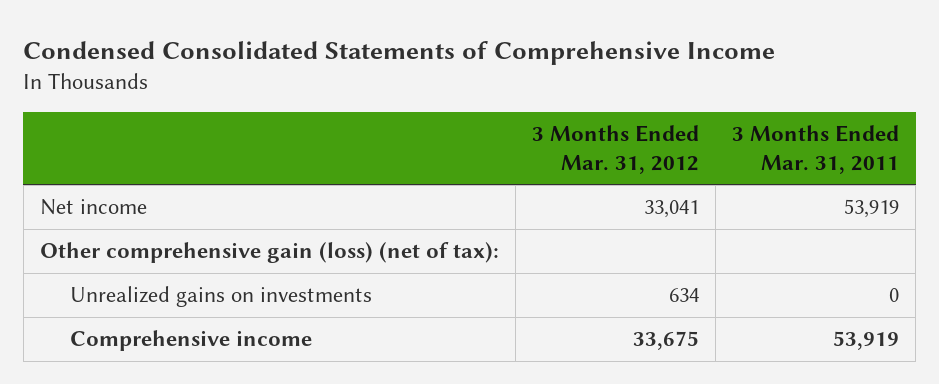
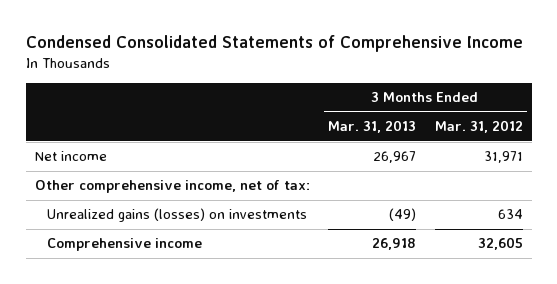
[732,125,900,174] 3 Months Ended Mar. 31, 2011 -> none
none -> [328,120,417,134] Mar. 31, 2013
[644,200,700,219] 33,041 -> [483,151,523,164] 31,971
[39,242,499,264] Other comprehensive gain (loss) (net of tax): -> [34,180,310,194] Other comprehensive income, net of tax:
[70,286,373,308] Unrealized gains on investments -> [46,208,307,223] Unrealized gains (losses) on investments
[633,331,700,351] 33,675 -> [477,237,523,251] 32,605

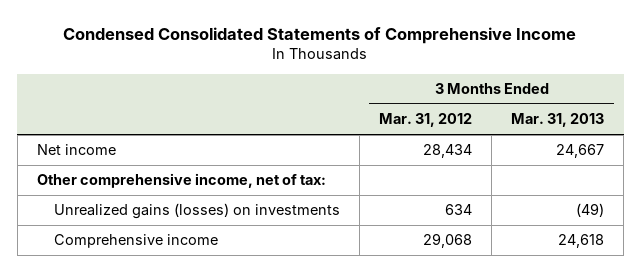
[373,151,417,164] 26,967 -> [556,144,605,159] 24,667
[483,151,523,164] 31,971 -> [423,144,473,159] 28,434
[372,238,417,251] 26,918 -> [558,234,605,249] 24,618
[477,237,523,251] 32,605 -> [423,233,473,249] 29,068

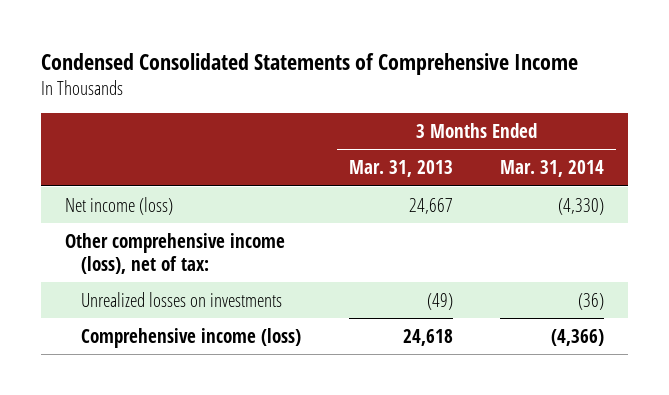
[379,113,473,128] Mar. 31, 2012 -> none
none -> [500,159,605,177] Mar. 31, 2014
[36,144,116,156] Net income -> [64,196,173,215] Net income (loss)
[36,173,326,189] Other comprehensive income, net of tax: -> [64,232,285,274] Other comprehensive income (loss), net of tax:
[54,203,341,220] Unrealized gains (losses) on investments -> [81,291,283,307] Unrealized losses on investments
[54,234,219,249] Comprehensive income -> [81,327,302,348] Comprehensive income (loss)

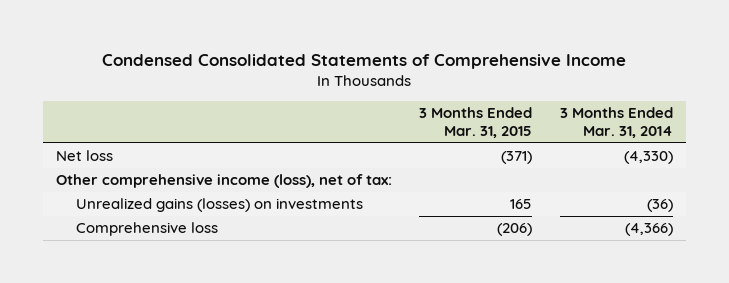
[348,159,453,177] Mar. 31, 2013 -> none
none -> [419,106,533,139] 3 Months Ended Mar. 31, 2015
[64,196,173,215] Net income (loss) -> [56,150,114,162] Net loss
[81,291,283,307] Unrealized losses on investments -> [76,198,364,213] Unrealized gains (losses) on investments
[81,327,302,348] Comprehensive income (loss) -> [76,222,219,237] Comprehensive loss

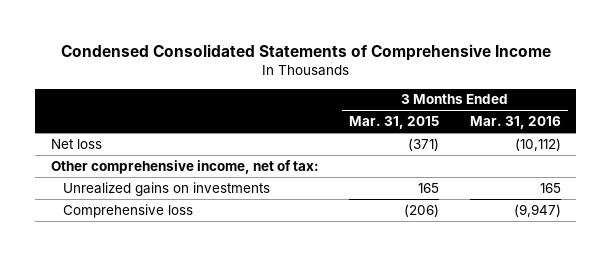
[559,106,673,139] 3 Months Ended Mar. 31, 2014 -> none
none -> [469,116,561,130] Mar. 31, 2016
[56,174,393,189] Other comprehensive income (loss), net of tax: -> [50,159,319,174] Other comprehensive income, net of tax:
[76,198,364,213] Unrealized gains (losses) on investments -> [62,181,270,196] Unrealized gains on investments

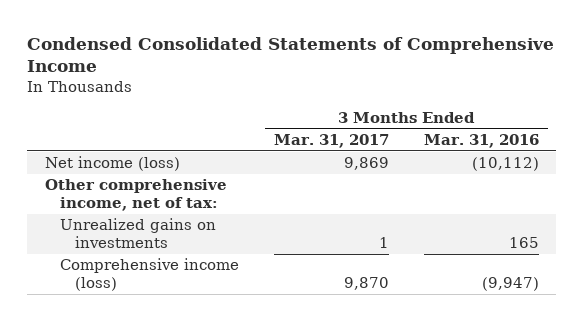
[349,116,440,130] Mar. 31, 2015 -> none
none -> [274,133,390,148] Mar. 31, 2017
[50,138,102,149] Net loss -> [44,156,180,172] Net income (loss)
[62,203,193,218] Comprehensive loss -> [60,258,240,291] Comprehensive income (loss)

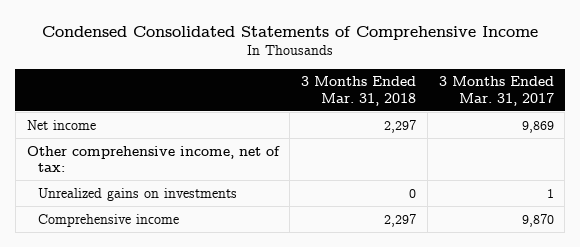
[423,133,539,148] Mar. 31, 2016 -> none
none -> [301,76,417,106] 3 Months Ended Mar. 31, 2018
[44,156,180,172] Net income (loss) -> [26,119,96,130] Net income
[60,258,240,291] Comprehensive income (loss) -> [37,213,179,227] Comprehensive income

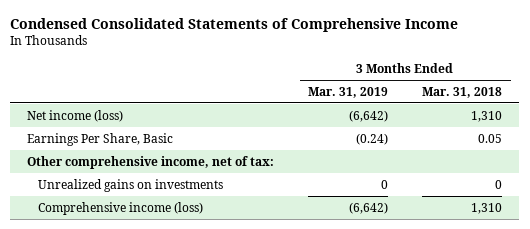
[438,76,554,106] 3 Months Ended Mar. 31, 2017 -> none
none -> [308,86,389,98] Mar. 31, 2019
[26,119,96,130] Net income -> [27,109,124,122] Net income (loss)
[384,119,417,133] 2,297 -> [471,110,503,122] 1,310
none -> [27,132,174,146] Earnings Per Share, Basic
[37,213,179,227] Comprehensive income -> [38,201,204,215] Comprehensive income (loss)
[384,213,417,227] 2,297 -> [471,202,503,214] 1,310

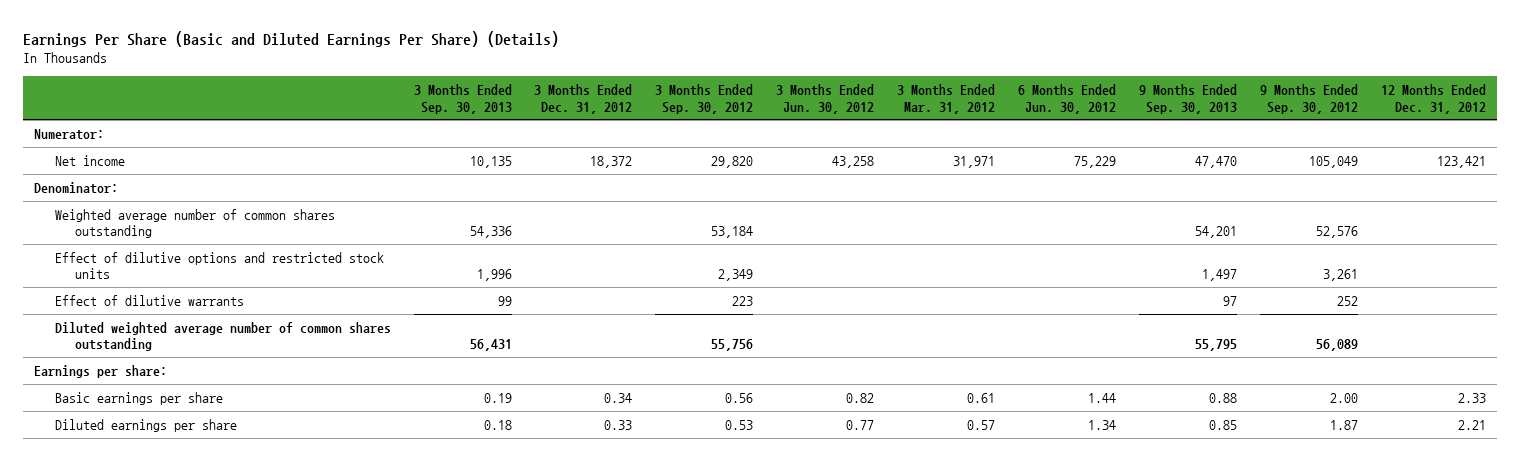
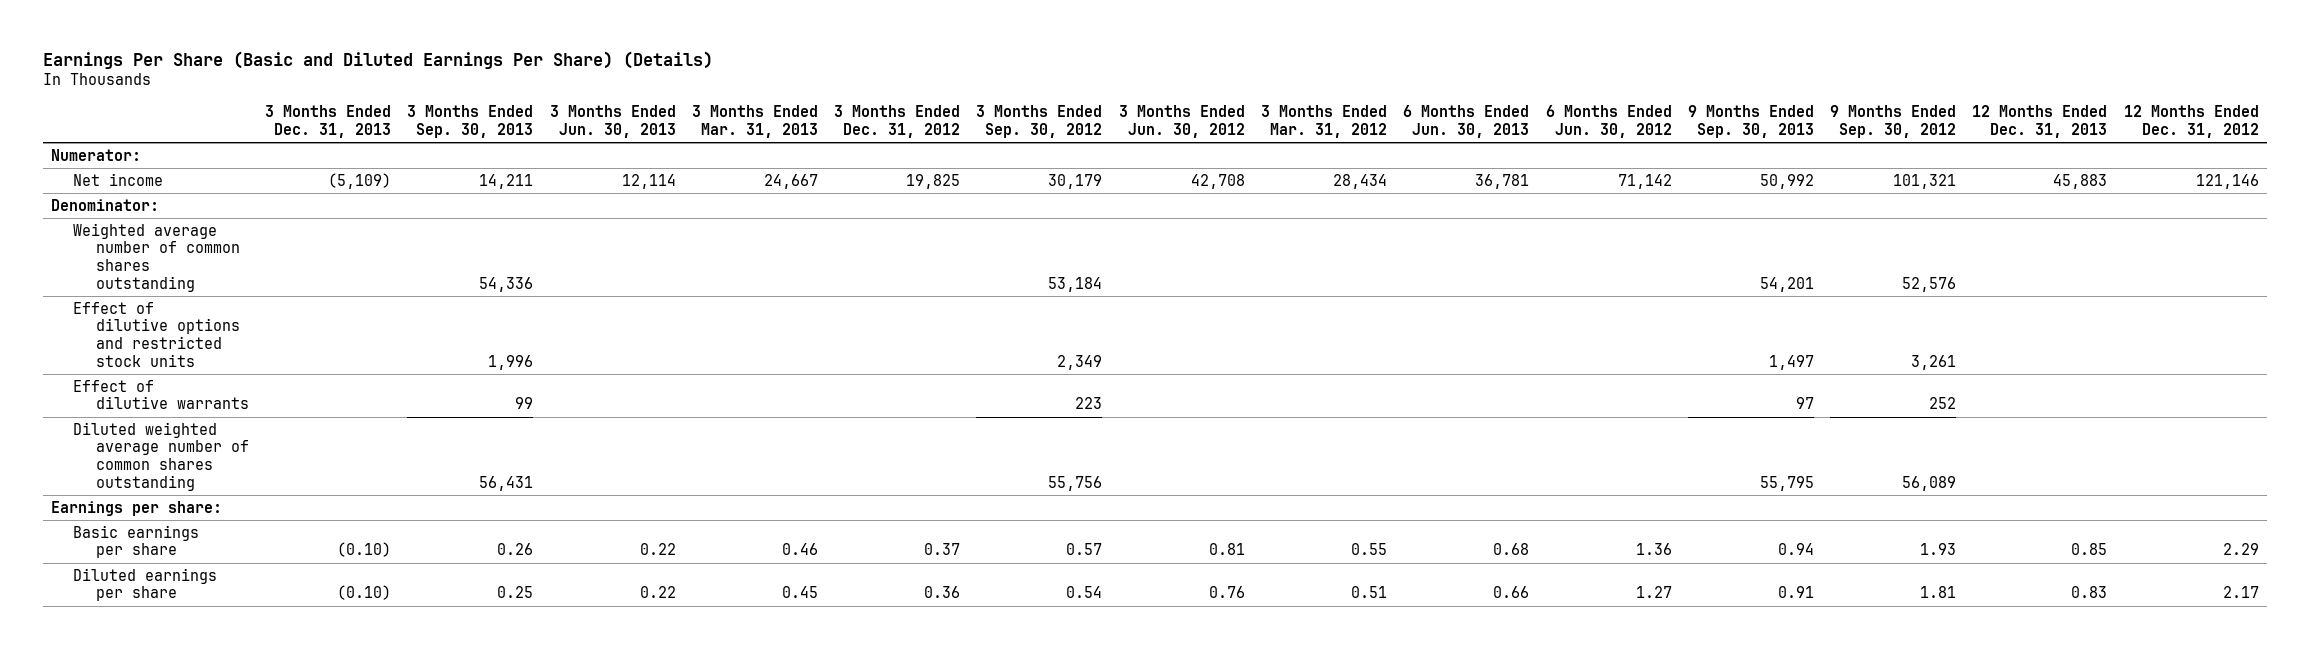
none -> [264,105,391,138] 3 Months Ended Dec. 31, 2013
none -> [549,105,676,138] 3 Months Ended Jun. 30, 2013
none -> [691,105,818,138] 3 Months Ended Mar. 31, 2013
none -> [1403,105,1530,138] 6 Months Ended Jun. 30, 2013
none -> [1972,105,2108,138] 12 Months Ended Dec. 31, 2013
[469,155,512,168] 10,135 -> [479,173,534,189] 14,211
[590,155,633,168] 18,372 -> [906,173,961,189] 19,825
[711,155,754,168] 29,820 -> [1048,173,1103,189] 30,179
[832,155,875,168] 43,258 -> [1190,173,1245,189] 42,708
[953,155,996,168] 31,971 -> [1332,173,1387,189] 28,434
[1074,155,1117,168] 75,229 -> [1617,173,1672,189] 71,142
[1194,155,1237,168] 47,470 -> [1759,173,1814,189] 50,992
[1308,155,1358,168] 105,049 -> [1893,173,1957,189] 101,321
[1436,155,1486,168] 123,421 -> [2195,173,2259,189] 121,146
[483,392,512,403] 0.19 -> [497,543,534,556] 0.26
[604,392,633,403] 0.34 -> [924,543,961,556] 0.37
[725,392,754,403] 0.56 -> [1066,543,1103,556] 0.57
[846,392,875,403] 0.82 -> [1208,543,1245,556] 0.81
[967,392,996,403] 0.61 -> [1350,543,1387,556] 0.55
[1088,392,1117,403] 1.44 -> [1635,543,1672,556] 1.36
[1208,392,1237,403] 0.88 -> [1777,543,1814,556] 0.94
[1329,392,1358,403] 2.00 -> [1920,543,1957,556] 1.93
[1457,392,1486,403] 2.33 -> [2222,543,2259,556] 2.29
[483,419,512,430] 0.18 -> [497,586,534,599] 0.25
[604,419,633,430] 0.33 -> [924,586,961,599] 0.36
[725,419,754,430] 0.53 -> [1066,586,1103,599] 0.54
[846,419,875,430] 0.77 -> [1208,586,1245,599] 0.76
[967,419,996,430] 0.57 -> [1350,586,1387,599] 0.51
[1088,419,1117,430] 1.34 -> [1635,586,1672,599] 1.27
[1208,419,1237,430] 0.85 -> [1777,586,1814,599] 0.91
[1329,419,1358,430] 1.87 -> [1920,586,1957,599] 1.81
[1457,419,1486,430] 2.21 -> [2222,586,2259,599] 2.17

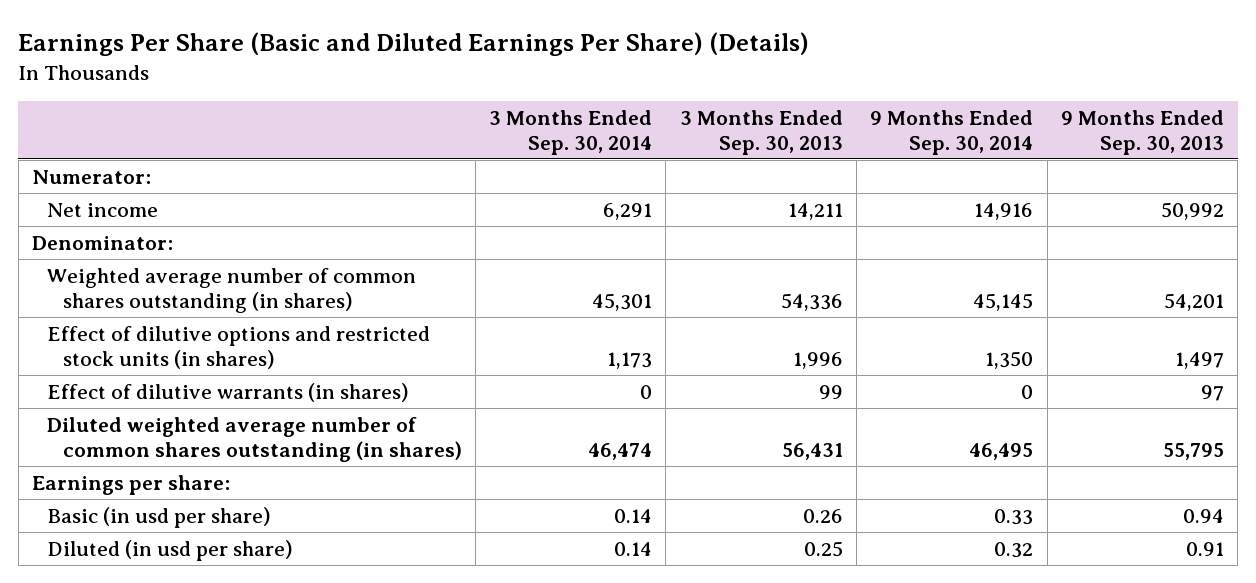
[264,105,391,138] 3 Months Ended Dec. 31, 2013 -> none
[549,105,676,138] 3 Months Ended Jun. 30, 2013 -> none
[691,105,818,138] 3 Months Ended Mar. 31, 2013 -> none
[834,105,961,138] 3 Months Ended Dec. 31, 2012 -> none
[976,105,1103,138] 3 Months Ended Sep. 30, 2012 -> none
[1118,105,1245,138] 3 Months Ended Jun. 30, 2012 -> none
[1260,105,1387,138] 3 Months Ended Mar. 31, 2012 -> none
[1403,105,1530,138] 6 Months Ended Jun. 30, 2013 -> none
[1545,105,1672,138] 6 Months Ended Jun. 30, 2012 -> none
[1830,105,1957,138] 9 Months Ended Sep. 30, 2012 -> none
[1972,105,2108,138] 12 Months Ended Dec. 31, 2013 -> none
[2123,105,2259,138] 12 Months Ended Dec. 31, 2012 -> none
none -> [489,109,653,155] 3 Months Ended Sep. 30, 2014
none -> [870,109,1034,155] 9 Months Ended Sep. 30, 2014
[73,222,240,292] Weighted average number of common shares outstanding -> [47,267,417,313] Weighted average number of common shares outstanding (in shares)
[73,301,240,367] Effect of dilutive options and restricted stock units -> [47,325,431,369] Effect of dilutive options and restricted stock units (in shares)
[73,379,249,410] Effect of dilutive warrants -> [47,382,410,402] Effect of dilutive warrants (in shares)
[73,421,249,491] Diluted weighted average number of common shares outstanding -> [47,416,462,462] Diluted weighted average number of common shares outstanding (in shares)
[73,524,200,559] Basic earnings per share -> [47,506,272,528] Basic (in usd per share)
[73,567,218,602] Diluted earnings per share -> [47,539,294,561] Diluted (in usd per share)

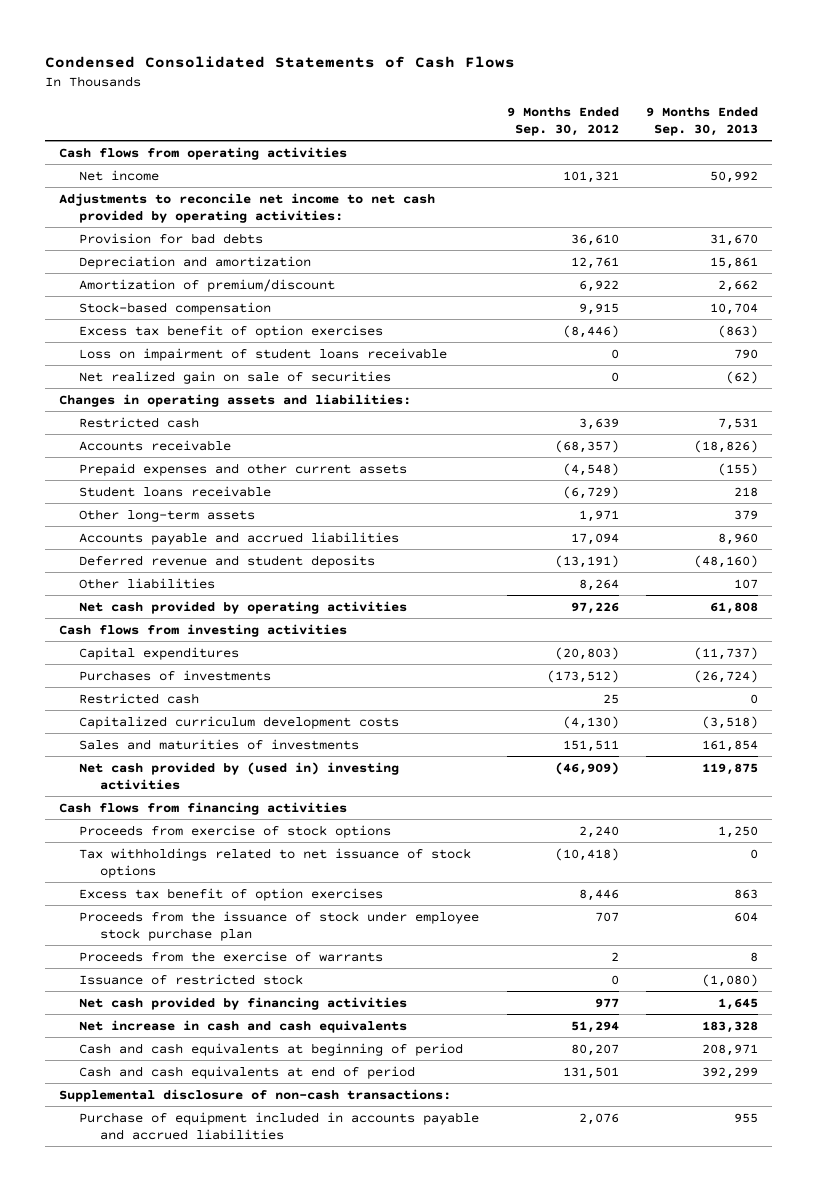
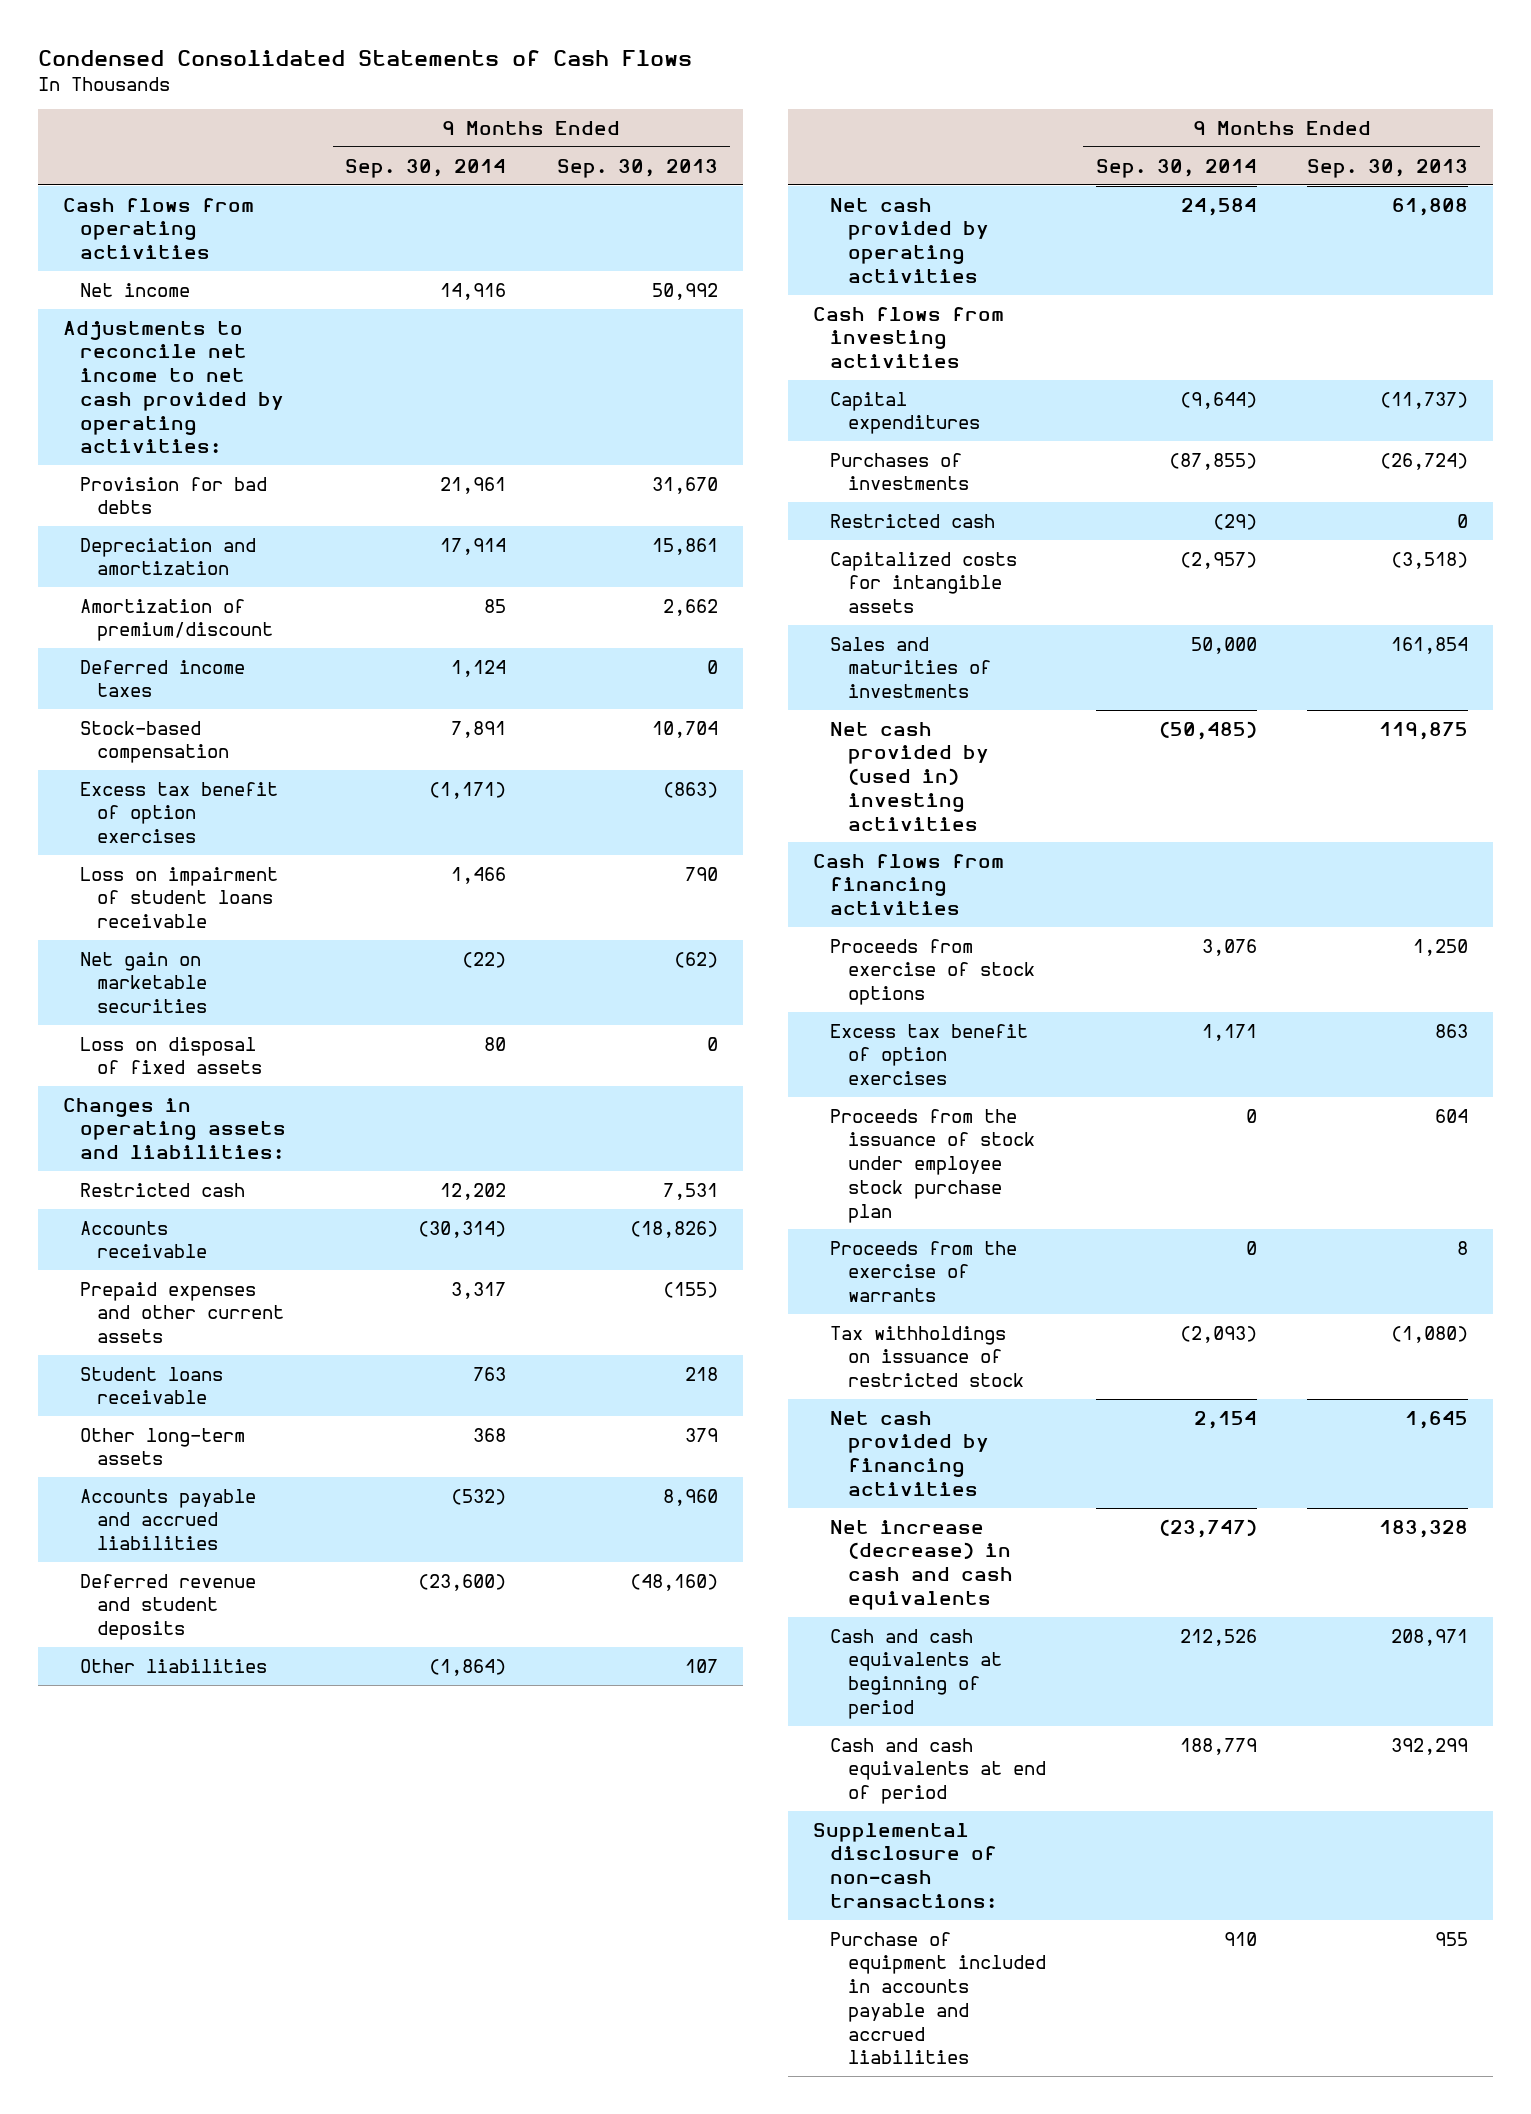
[506,106,619,136] 9 Months Ended Sep. 30, 2012 -> none
none -> [345,158,507,178] Sep. 30, 2014
none -> [80,659,246,698] Deferred income taxes
[79,370,392,384] Net realized gain on sale of securities -> [80,951,208,1014] Net gain on marketable securities
none -> [80,1036,263,1075] Loss on disposal of fixed assets
[79,715,400,729] Capitalized curriculum development costs -> [830,551,1018,614] Capitalized costs for intangible assets
[79,847,472,878] Tax withholdings related to net issuance of stock options -> none
[79,973,304,985] Issuance of restricted stock -> [830,1325,1024,1388] Tax withholdings on issuance of restricted stock
[79,1019,408,1033] Net increase in cash and cash equivalents -> [830,1519,1013,1610] Net increase (decrease) in cash and cash equivalents

